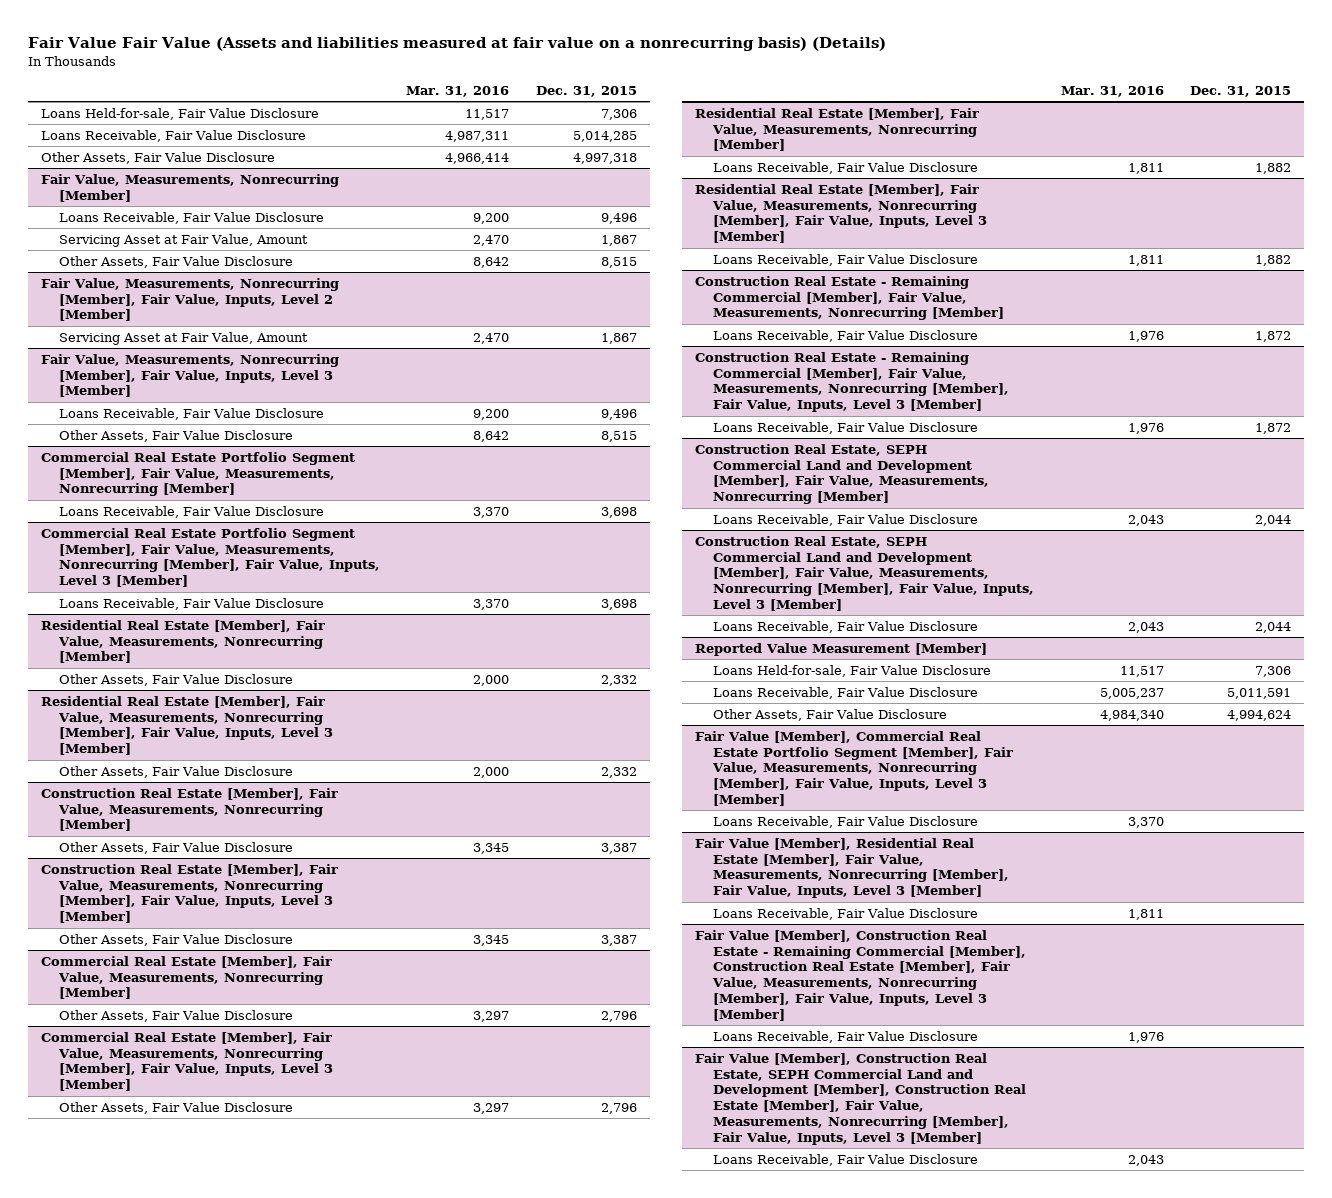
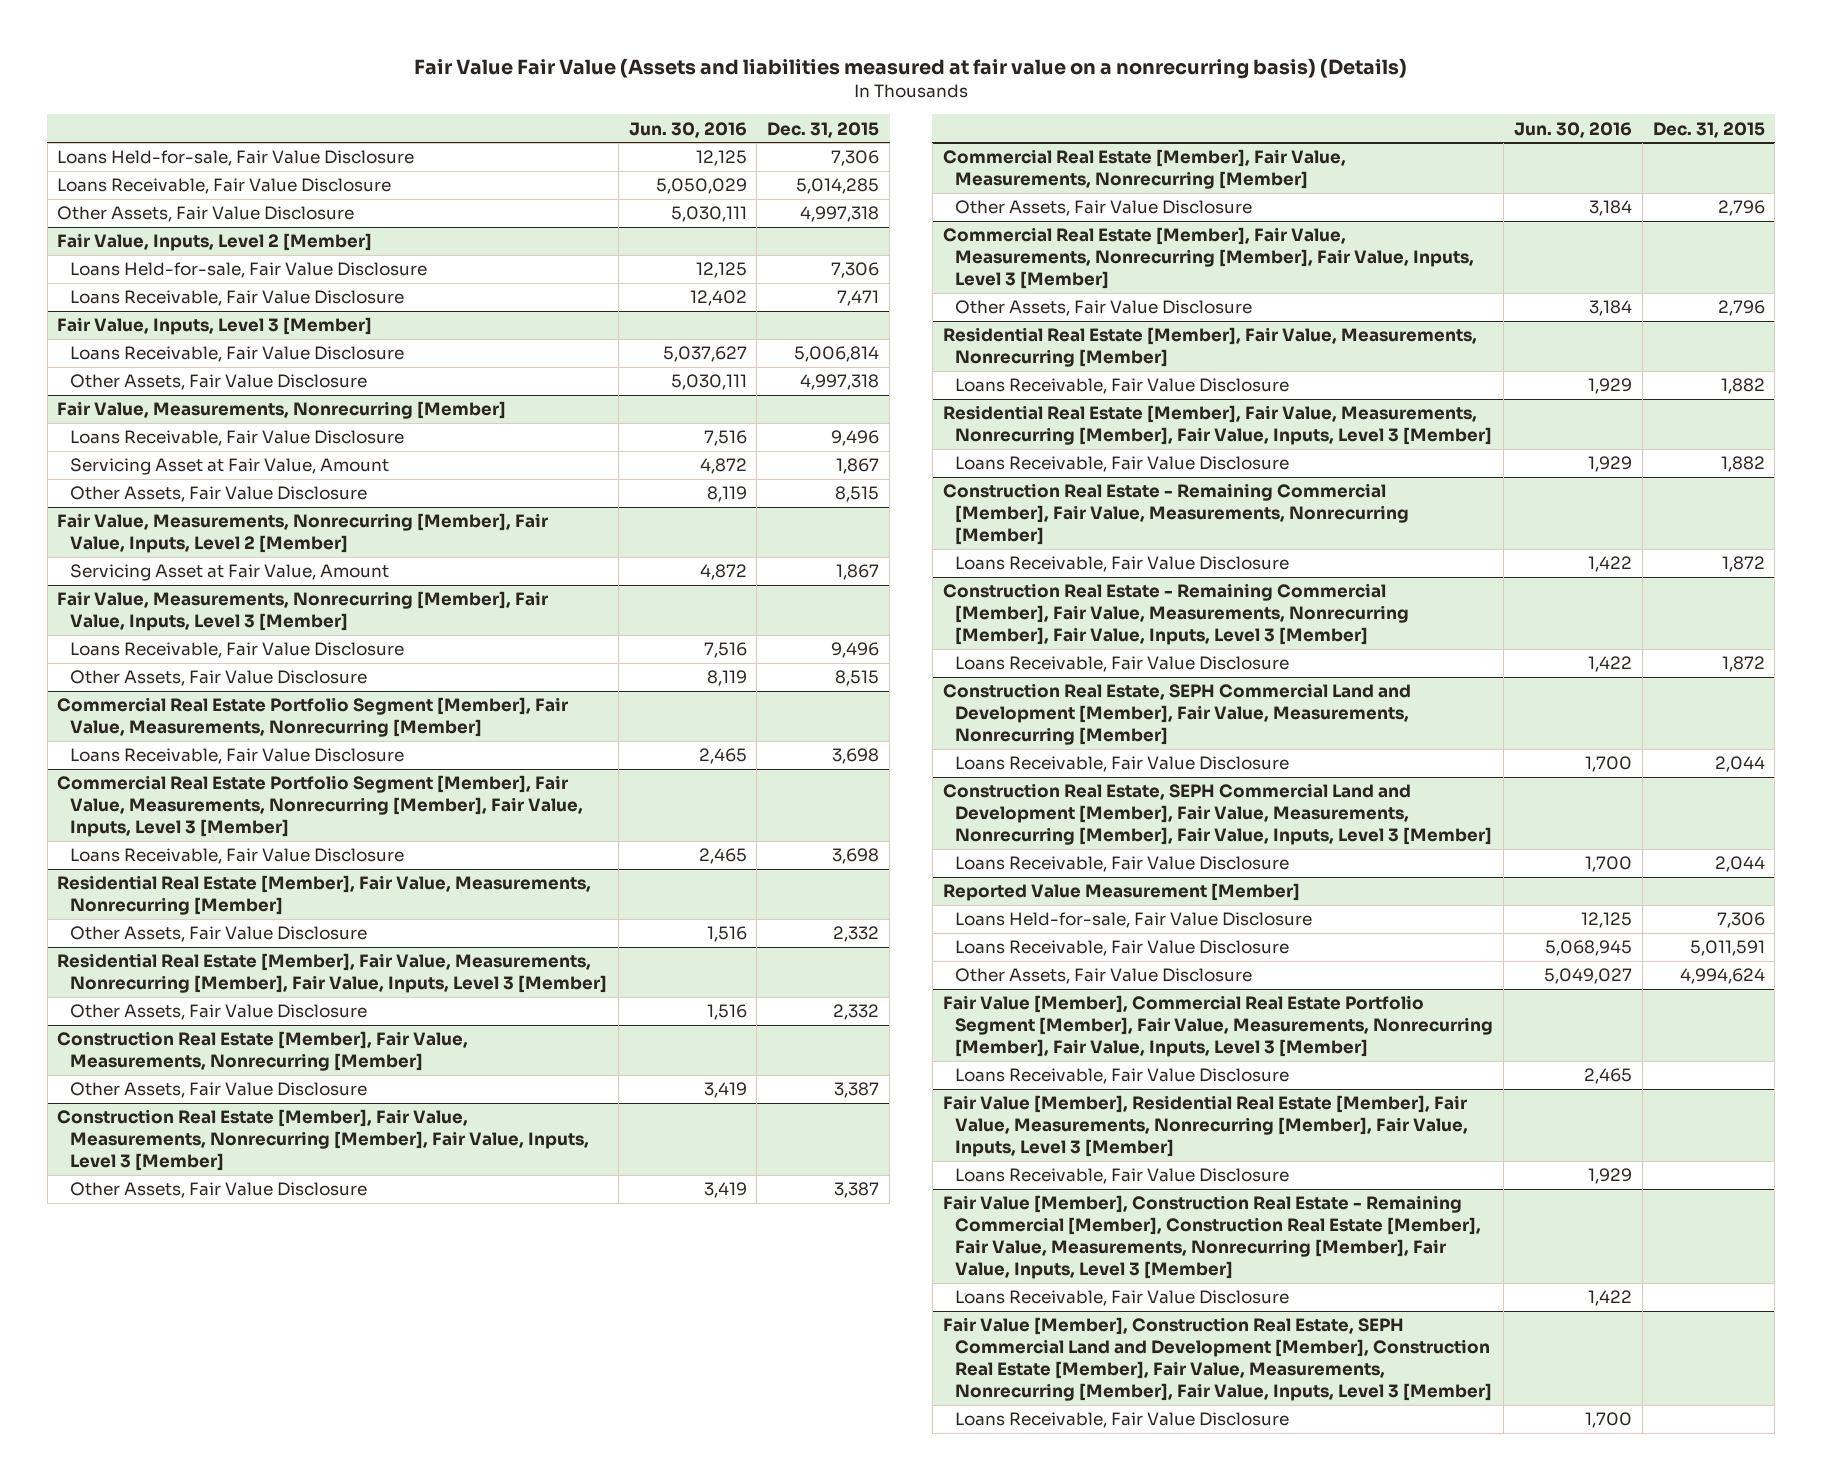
[406,85,510,97] Mar. 31, 2016 -> none
none -> [628,121,747,138] Jun. 30, 2016
none -> [57,233,373,252] Fair Value, Inputs, Level 2 [Member]
none -> [70,262,428,279] Loans Held-for-sale, Fair Value Disclosure
none -> [70,290,405,307] Loans Receivable, Fair Value Disclosure
none -> [57,317,373,336] Fair Value, Inputs, Level 3 [Member]
none -> [70,346,405,363] Loans Receivable, Fair Value Disclosure
none -> [70,374,368,391] Other Assets, Fair Value Disclosure

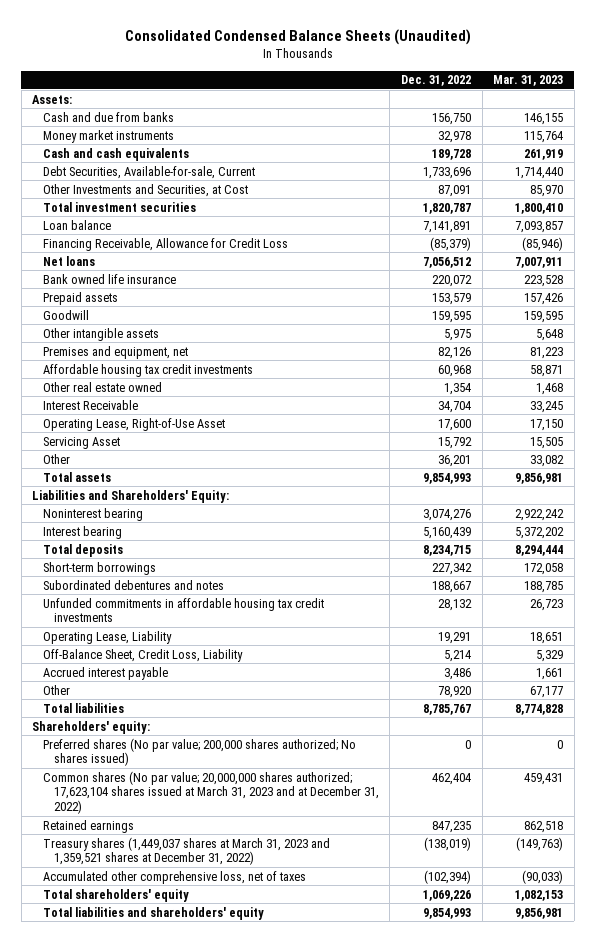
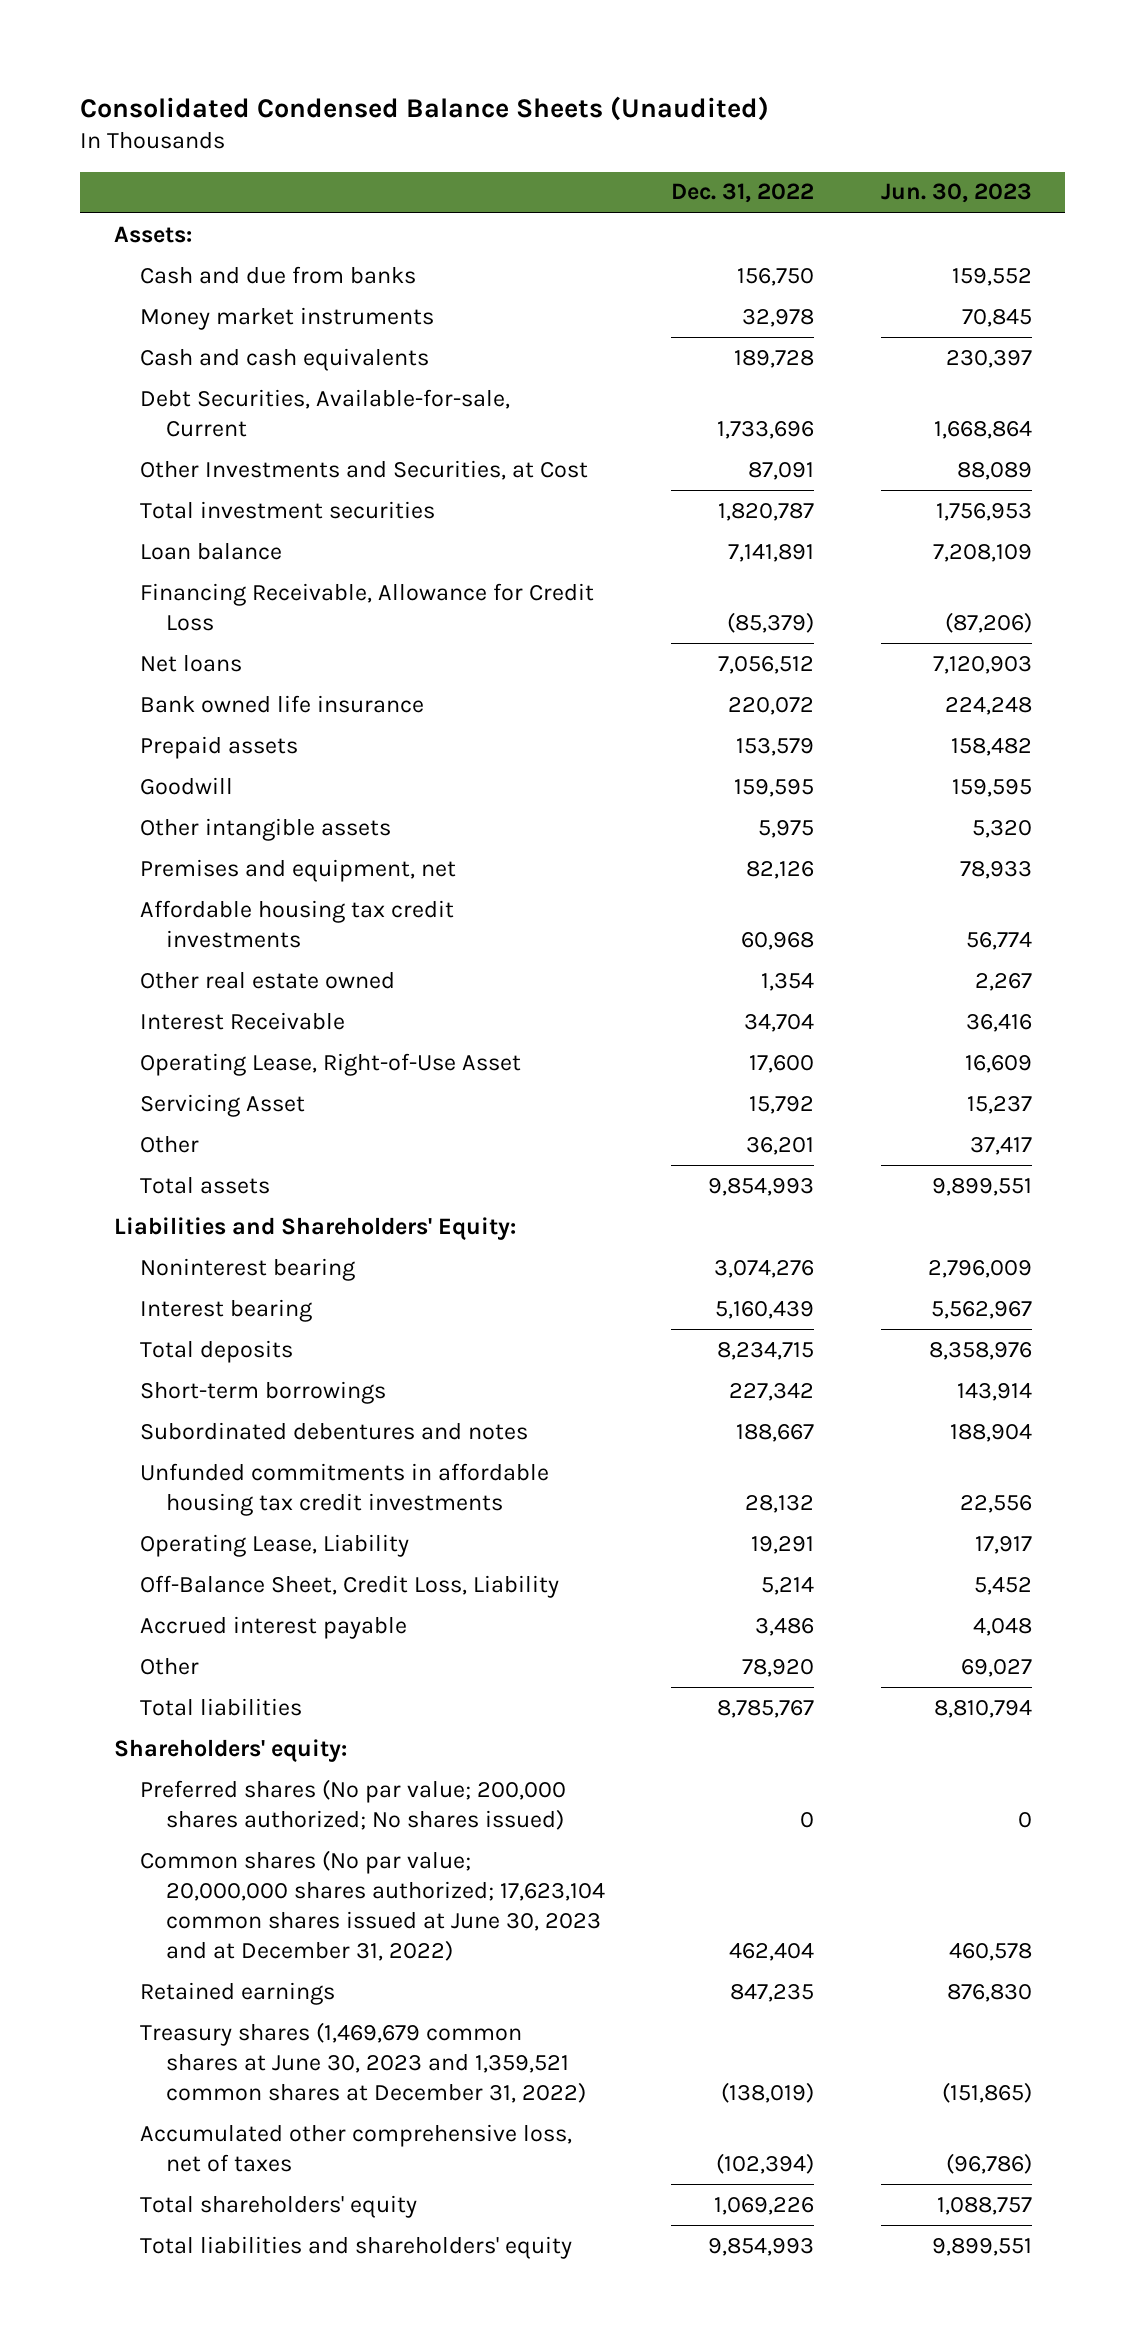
[493,75,564,87] Mar. 31, 2023 -> none
none -> [880,183,1032,204] Jun. 30, 2023
[42,770,379,815] Common shares (No par value; 20,000,000 shares authorized; 17,623,104 shares issued at March 31, 2023 and at December 31, 2022) -> [139,1849,606,1962] Common shares (No par value; 20,000,000 shares authorized; 17,623,104 common shares issued at June 30, 2023 and at December 31, 2022)
[42,836,330,866] Treasury shares (1,449,037 shares at March 31, 2023 and 1,359,521 shares at December 31, 2022) -> [139,2021,587,2103] Treasury shares (1,469,679 common shares at June 30, 2023 and 1,359,521 common shares at December 31, 2022)

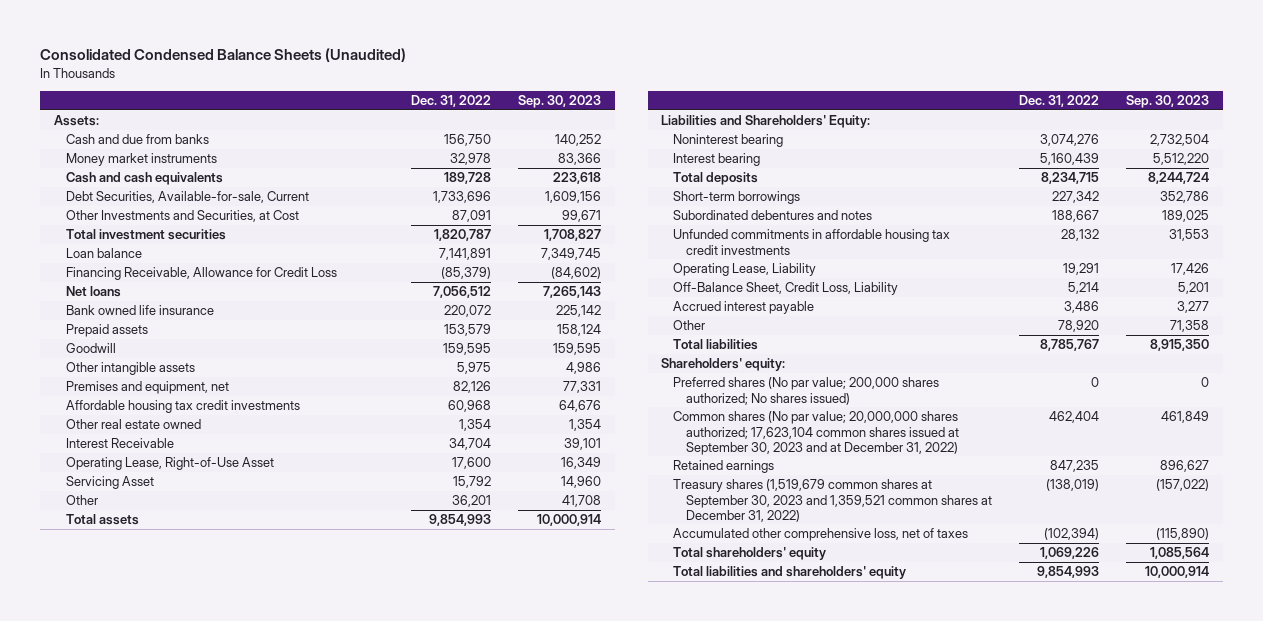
[880,183,1032,204] Jun. 30, 2023 -> none
none -> [518,95,602,109] Sep. 30, 2023
[139,1849,606,1962] Common shares (No par value; 20,000,000 shares authorized; 17,623,104 common shares issued at June 30, 2023 and at December 31, 2022) -> [673,411,959,455] Common shares (No par value; 20,000,000 shares authorized; 17,623,104 common shares issued at September 30, 2023 and at December 31, 2022)
[139,2021,587,2103] Treasury shares (1,469,679 common shares at June 30, 2023 and 1,359,521 common shares at December 31, 2022) -> [673,479,992,522] Treasury shares (1,519,679 common shares at September 30, 2023 and 1,359,521 common shares at December 31, 2022)

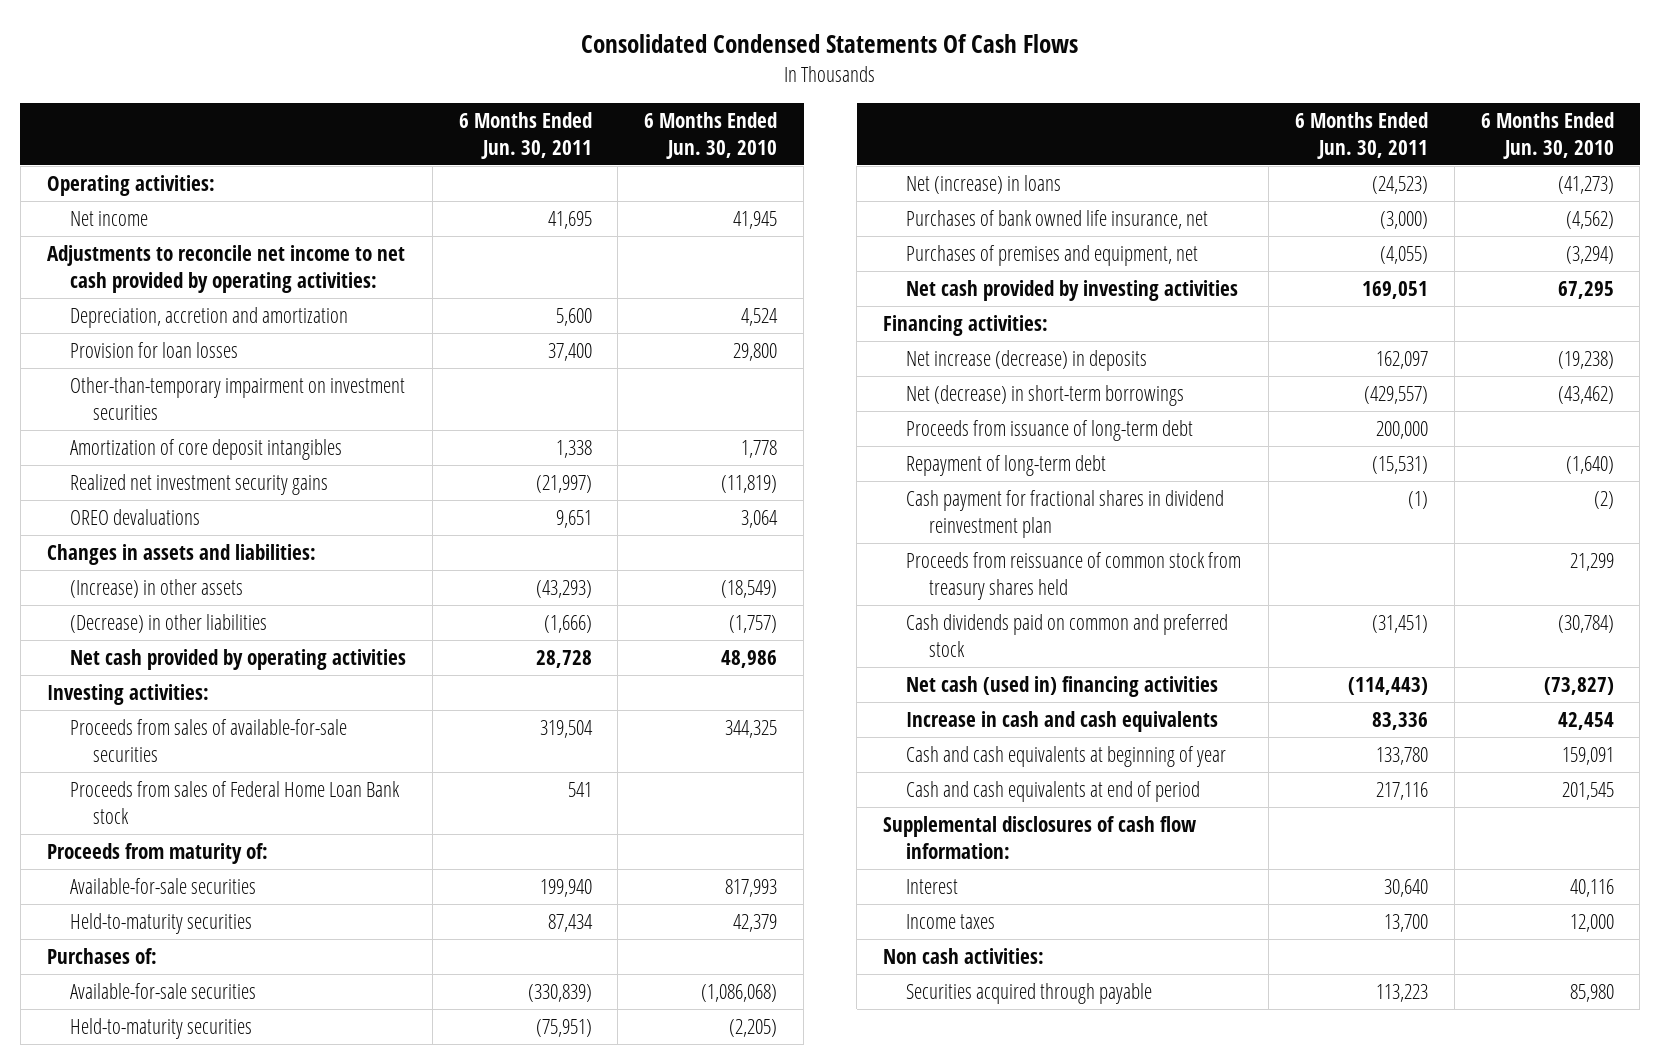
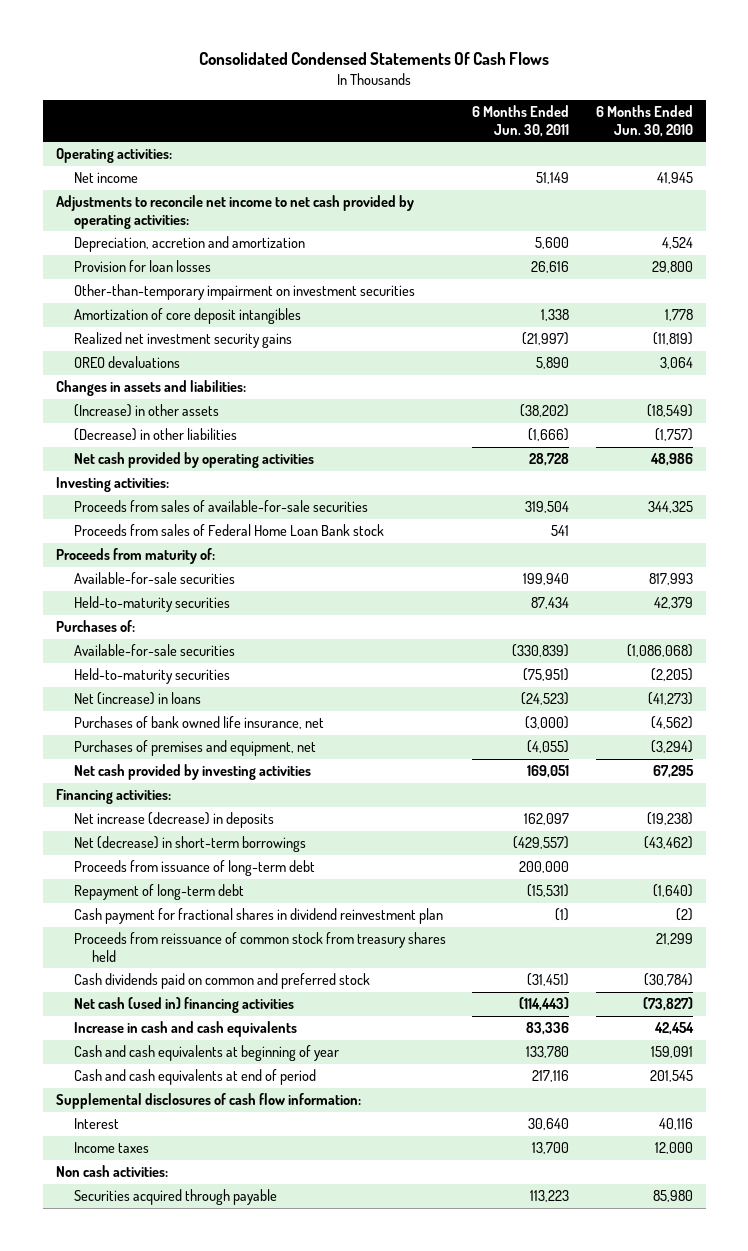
[547,211,592,230] 41,695 -> [536,172,570,185] 51,149
[547,343,592,362] 37,400 -> [531,261,570,274] 26,616
[555,510,592,529] 9,651 -> [536,357,570,370] 5,890
[535,580,592,599] (43,293) -> [520,404,570,418] (38,202)

